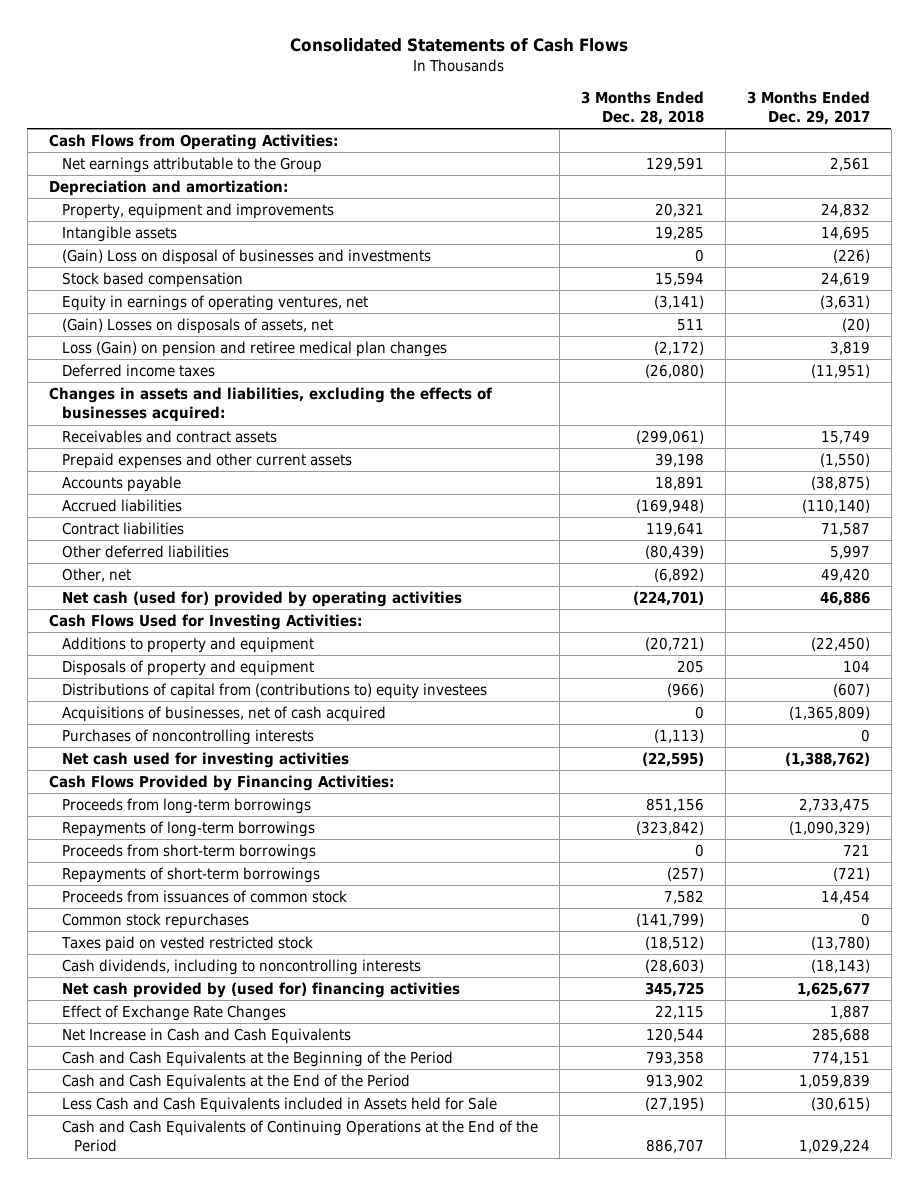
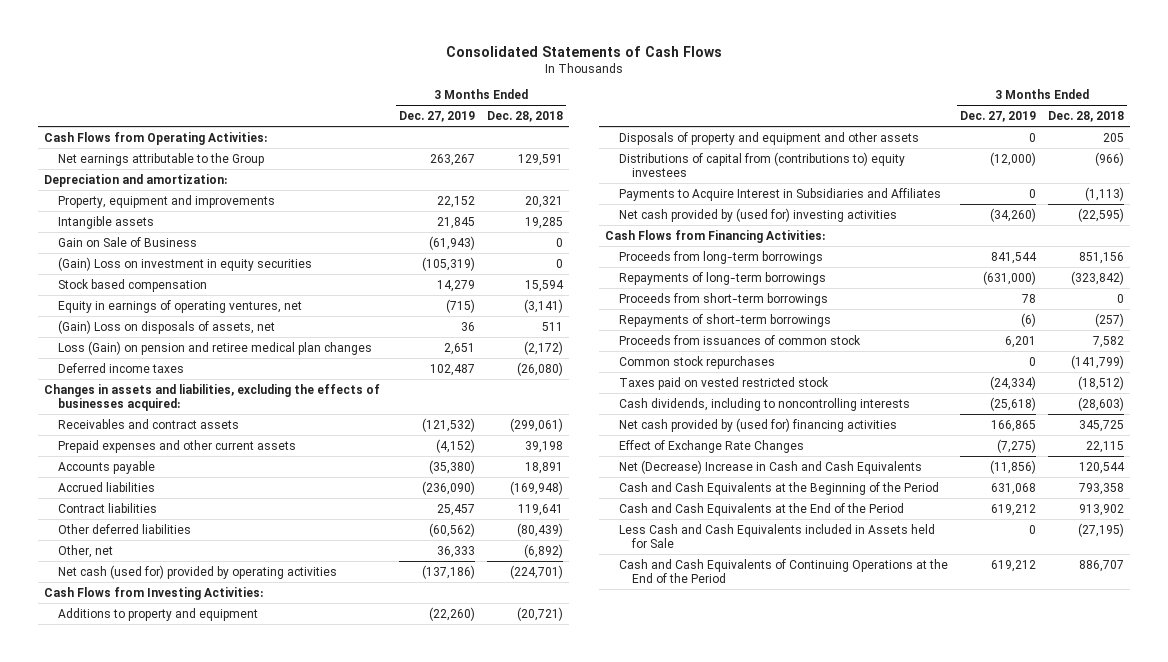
[746,90,870,125] 3 Months Ended Dec. 29, 2017 -> none
none -> [398,111,475,123] Dec. 27, 2019
[61,249,431,266] (Gain) Loss on disposal of businesses and investments -> none
none -> [57,236,197,247] Gain on Sale of Business
none -> [57,256,312,271] (Gain) Loss on investment in equity securities
[61,318,333,335] (Gain) Losses on disposals of assets, net -> [57,319,275,334] (Gain) Loss on disposals of assets, net
[48,614,362,631] Cash Flows Used for Investing Activities: -> [44,586,264,600] Cash Flows from Investing Activities:
[61,660,314,677] Disposals of property and equipment -> [618,131,919,145] Disposals of property and equipment and other assets
[61,706,386,723] Acquisitions of businesses, net of cash acquired -> none
[61,729,314,746] Purchases of noncontrolling interests -> [618,187,941,201] Payments to Acquire Interest in Subsidiaries and Affiliates
[61,752,349,769] Net cash used for investing activities -> [618,207,897,222] Net cash provided by (used for) investing activities
[48,775,394,792] Cash Flows Provided by Financing Activities: -> [605,229,826,243] Cash Flows from Financing Activities:
[61,1028,351,1045] Net Increase in Cash and Cash Equivalents -> [618,459,922,474] Net (Decrease) Increase in Cash and Cash Equivalents

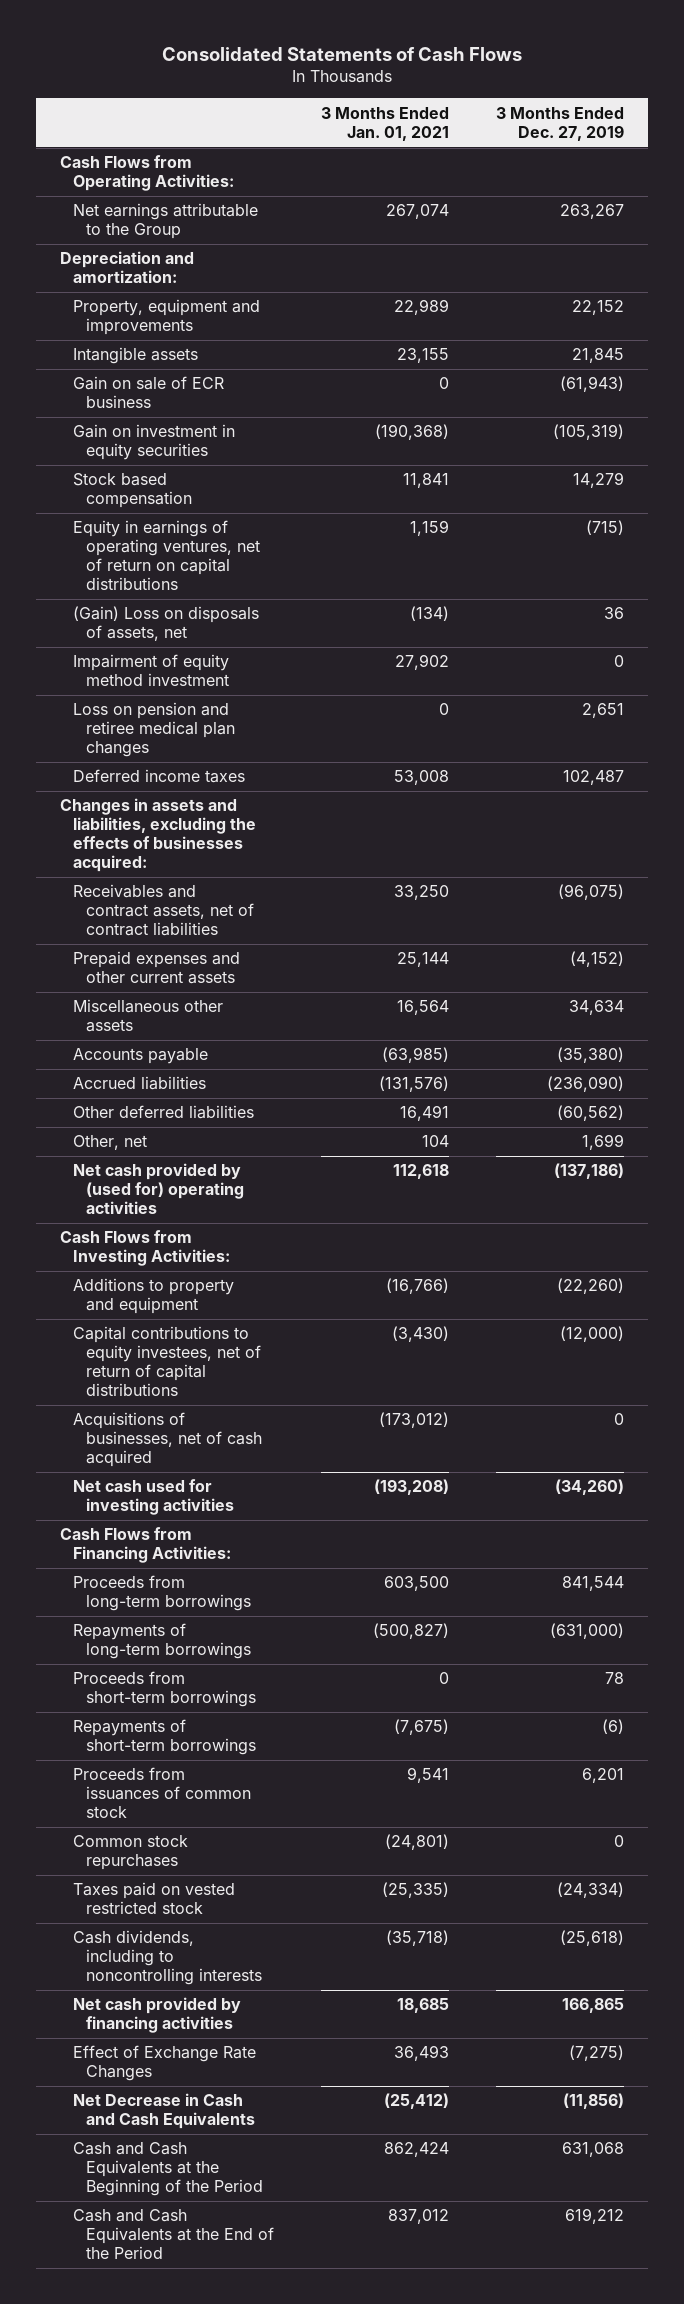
[487,111,564,123] Dec. 28, 2018 -> none
none -> [321,106,450,141] 3 Months Ended Jan. 01, 2021
[57,236,197,247] Gain on Sale of Business -> [72,376,224,409] Gain on sale of ECR business
[57,256,312,271] (Gain) Loss on investment in equity securities -> [72,424,235,461] Gain on investment in equity securities
[57,299,302,313] Equity in earnings of operating ventures, net -> [72,520,261,590] Equity in earnings of operating ventures, net of return on capital distributions
none -> [72,654,230,687] Impairment of equity method investment
[57,340,372,355] Loss (Gain) on pension and retiree medical plan changes -> [72,702,236,758] Loss on pension and retiree medical plan changes
[57,418,239,429] Receivables and contract assets -> [72,884,255,937] Receivables and contract assets, net of contract liabilities
[421,417,475,432] (121,532) -> [558,884,625,901] (96,075)
none -> [72,999,223,1033] Miscellaneous other assets
[57,502,157,513] Contract liabilities -> none
[436,545,475,558] 36,333 -> [582,1134,625,1151] 1,699
[57,564,337,579] Net cash (used for) provided by operating activities -> [72,1163,245,1215] Net cash provided by (used for) operating activities
[618,131,919,145] Disposals of property and equipment and other assets -> none
[618,187,941,201] Payments to Acquire Interest in Subsidiaries and Affiliates -> none
[618,151,905,177] Distributions of capital from (contributions to) equity investees -> [72,1326,262,1396] Capital contributions to equity investees, net of return of capital distributions
none -> [72,1412,263,1468] Acquisitions of businesses, net of cash acquired
[618,207,897,222] Net cash provided by (used for) investing activities -> [72,1479,235,1516] Net cash used for investing activities
[618,417,897,432] Net cash provided by (used for) financing activities -> [72,1997,241,2034] Net cash provided by financing activities
[618,459,922,474] Net (Decrease) Increase in Cash and Cash Equivalents -> [72,2093,256,2130] Net Decrease in Cash and Cash Equivalents
[618,523,935,548] Less Cash and Cash Equivalents included in Assets held for Sale -> none
[618,558,948,583] Cash and Cash Equivalents of Continuing Operations at the End of the Period -> none

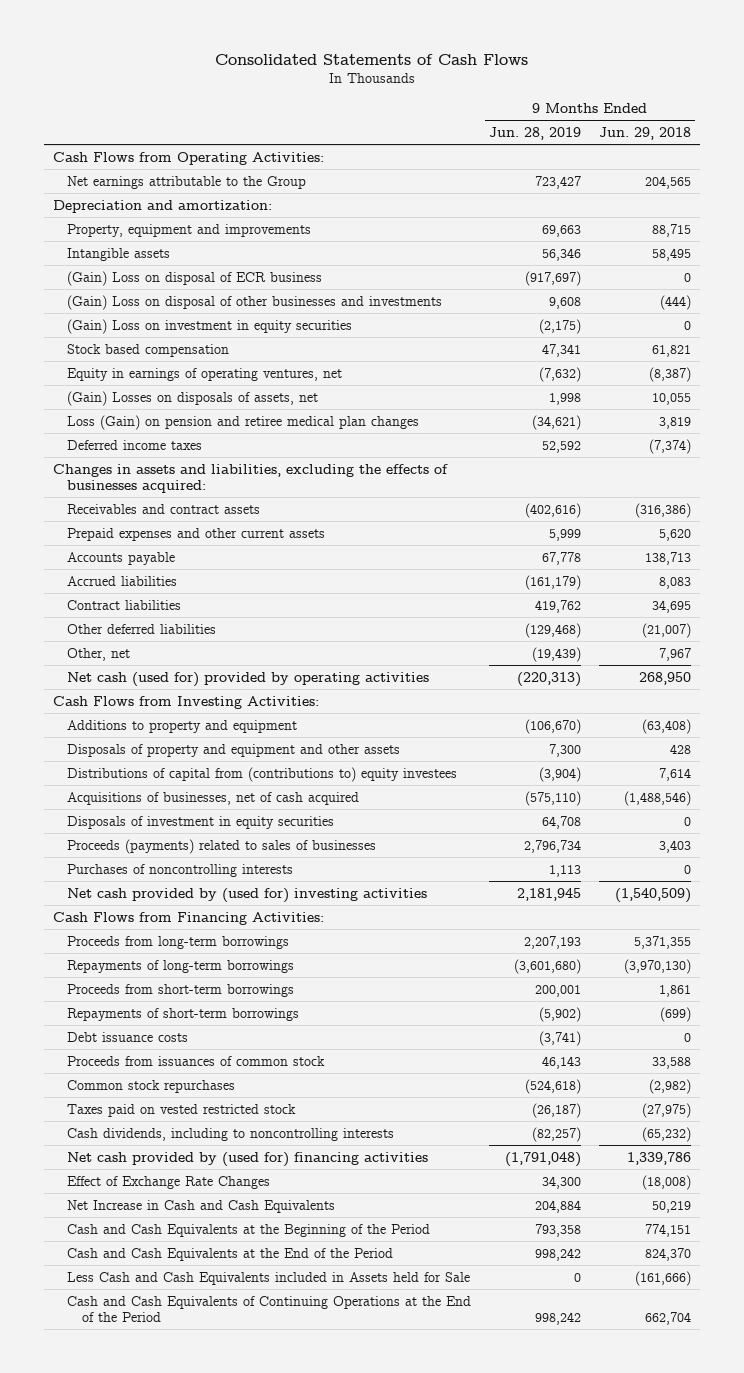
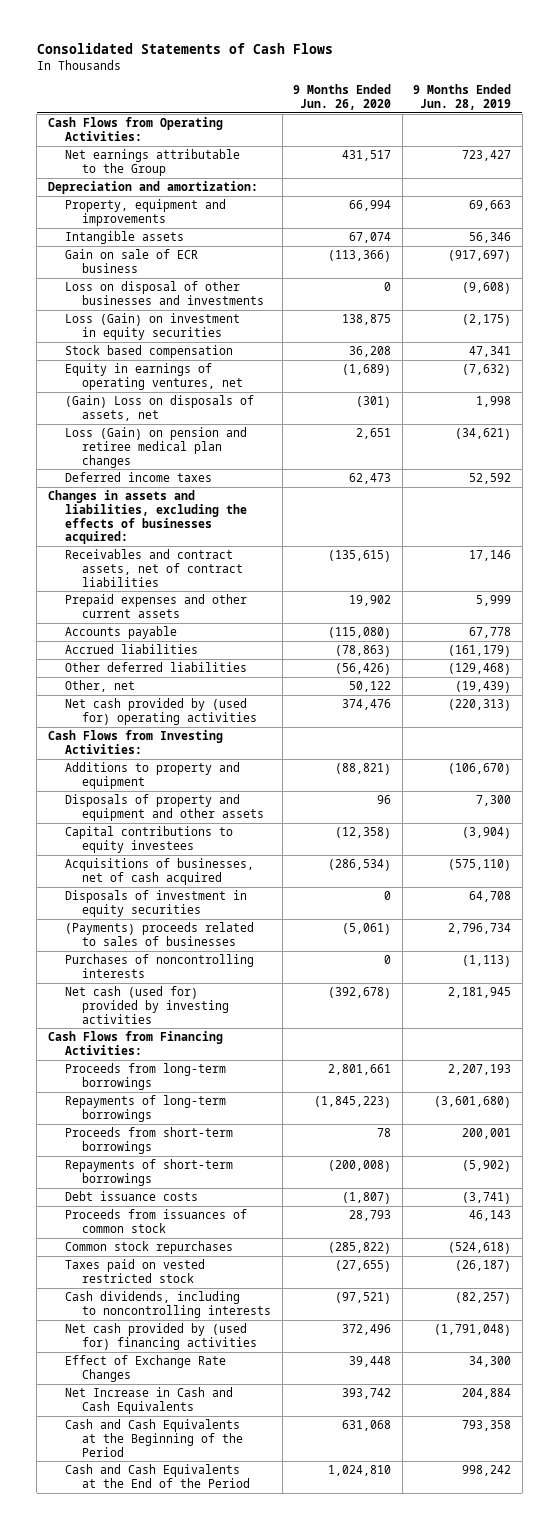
[599,126,692,140] Jun. 29, 2018 -> none
none -> [293,84,392,110] 9 Months Ended Jun. 26, 2020
[67,270,323,286] (Gain) Loss on disposal of ECR business -> [64,249,198,273] Gain on sale of ECR business
[67,294,443,310] (Gain) Loss on disposal of other businesses and investments -> [64,281,265,305] Loss on disposal of other businesses and investments
[549,296,582,309] 9,608 -> [462,282,512,295] (9,608)
[67,318,353,334] (Gain) Loss on investment in equity securities -> [64,313,240,340] Loss (Gain) on investment in equity securities
[67,390,319,406] (Gain) Losses on disposals of assets, net -> [64,395,254,421] (Gain) Loss on disposals of assets, net
[67,503,261,514] Receivables and contract assets -> [64,549,244,587] Receivables and contract assets, net of contract liabilities
[525,502,582,518] (402,616) -> [469,550,512,562] 17,146
[67,599,182,610] Contract liabilities -> none
[67,671,430,687] Net cash (used for) provided by operating activities -> [64,698,258,725] Net cash provided by (used for) operating activities
[67,766,458,782] Distributions of capital from (contributions to) equity investees -> [64,826,233,853] Capital contributions to equity investees
[67,838,377,854] Proceeds (payments) related to sales of businesses -> [64,922,254,946] (Payments) proceeds related to sales of businesses
[549,864,582,877] 1,113 -> [462,955,512,968] (1,113)
[67,887,428,903] Net cash provided by (used for) investing activities -> [64,986,230,1024] Net cash (used for) provided by investing activities
[67,1271,471,1285] Less Cash and Cash Equivalents included in Assets held for Sale -> none
[67,1295,472,1322] Cash and Cash Equivalents of Continuing Operations at the End of the Period -> none

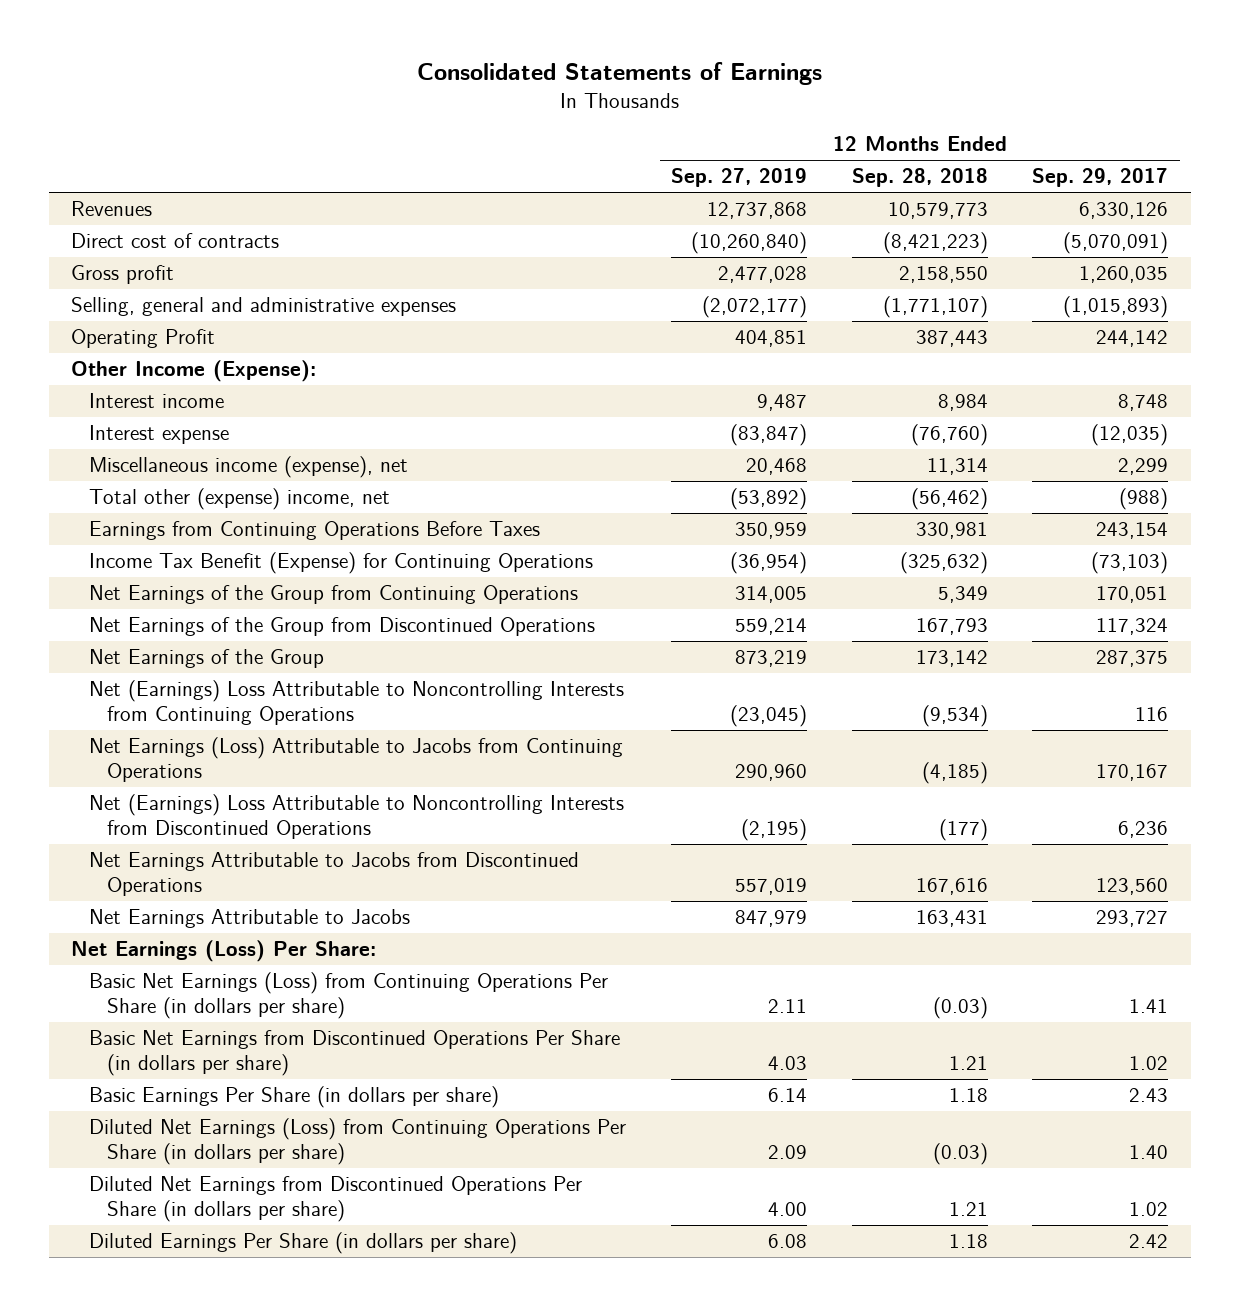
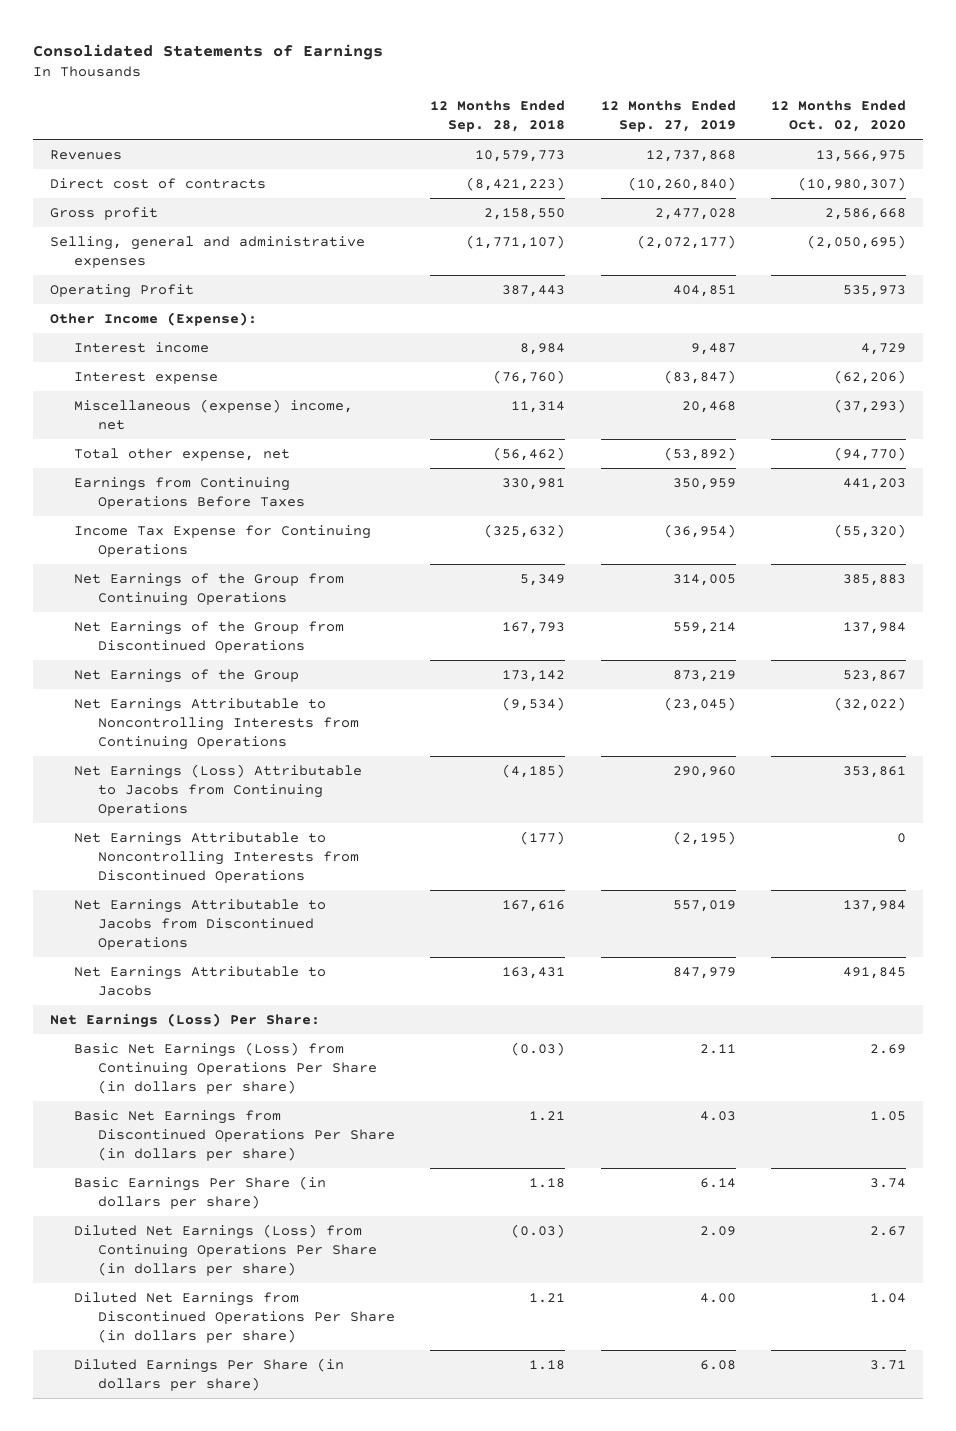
[1032,168,1169,188] Sep. 29, 2017 -> none
none -> [770,100,906,133] 12 Months Ended Oct. 02, 2020
[88,456,408,479] Miscellaneous income (expense), net -> [74,398,354,431] Miscellaneous (expense) income, net
[88,488,390,511] Total other (expense) income, net -> [74,447,291,461] Total other expense, net
[88,552,593,575] Income Tax Benefit (Expense) for Continuing Operations -> [74,524,372,558] Income Tax Expense for Continuing Operations
[88,680,624,725] Net (Earnings) Loss Attributable to Noncontrolling Interests from Continuing Operations -> [74,697,360,751] Net Earnings Attributable to Noncontrolling Interests from Continuing Operations
[88,794,624,839] Net (Earnings) Loss Attributable to Noncontrolling Interests from Discontinued Operations -> [74,831,360,884] Net Earnings Attributable to Noncontrolling Interests from Discontinued Operations

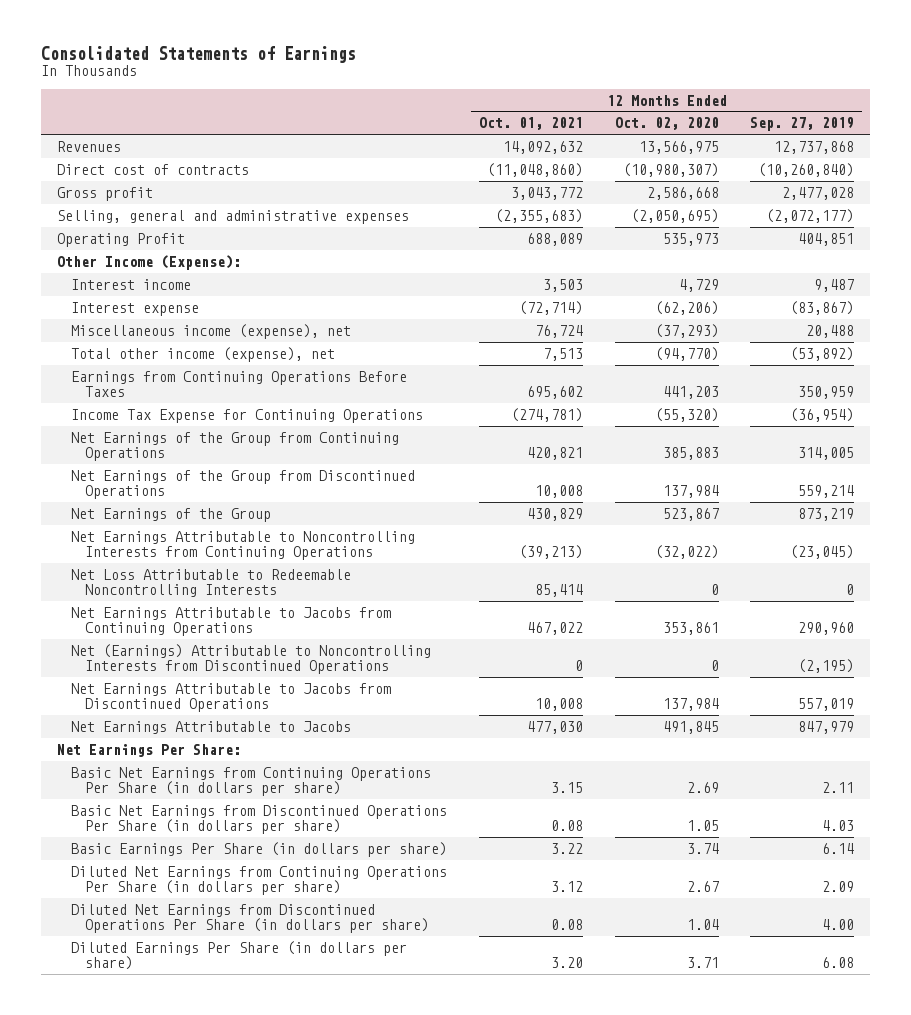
[430,100,566,133] 12 Months Ended Sep. 28, 2018 -> none
none -> [478,117,583,131] Oct. 01, 2021
[663,369,736,384] (83,847) -> [790,301,855,316] (83,867)
[74,398,354,431] Miscellaneous (expense) income, net -> [70,324,351,340] Miscellaneous income (expense), net
[681,400,736,413] 20,468 -> [806,325,855,339] 20,488
[74,447,291,461] Total other expense, net -> [70,347,335,363] Total other income (expense), net
none -> [70,569,351,598] Net Loss Attributable to Redeemable Noncontrolling Interests
[74,763,363,817] Net Earnings (Loss) Attributable to Jacobs from Continuing Operations -> [70,607,391,637] Net Earnings Attributable to Jacobs from Continuing Operations
[74,831,360,884] Net Earnings Attributable to Noncontrolling Interests from Discontinued Operations -> [70,644,431,675] Net (Earnings) Attributable to Noncontrolling Interests from Discontinued Operations
[50,1012,321,1028] Net Earnings (Loss) Per Share: -> [56,744,241,758] Net Earnings Per Share:
[74,1041,378,1095] Basic Net Earnings (Loss) from Continuing Operations Per Share (in dollars per share) -> [70,767,431,797] Basic Net Earnings from Continuing Operations Per Share (in dollars per share)
[74,1223,378,1277] Diluted Net Earnings (Loss) from Continuing Operations Per Share (in dollars per share) -> [70,866,447,896] Diluted Net Earnings from Continuing Operations Per Share (in dollars per share)

